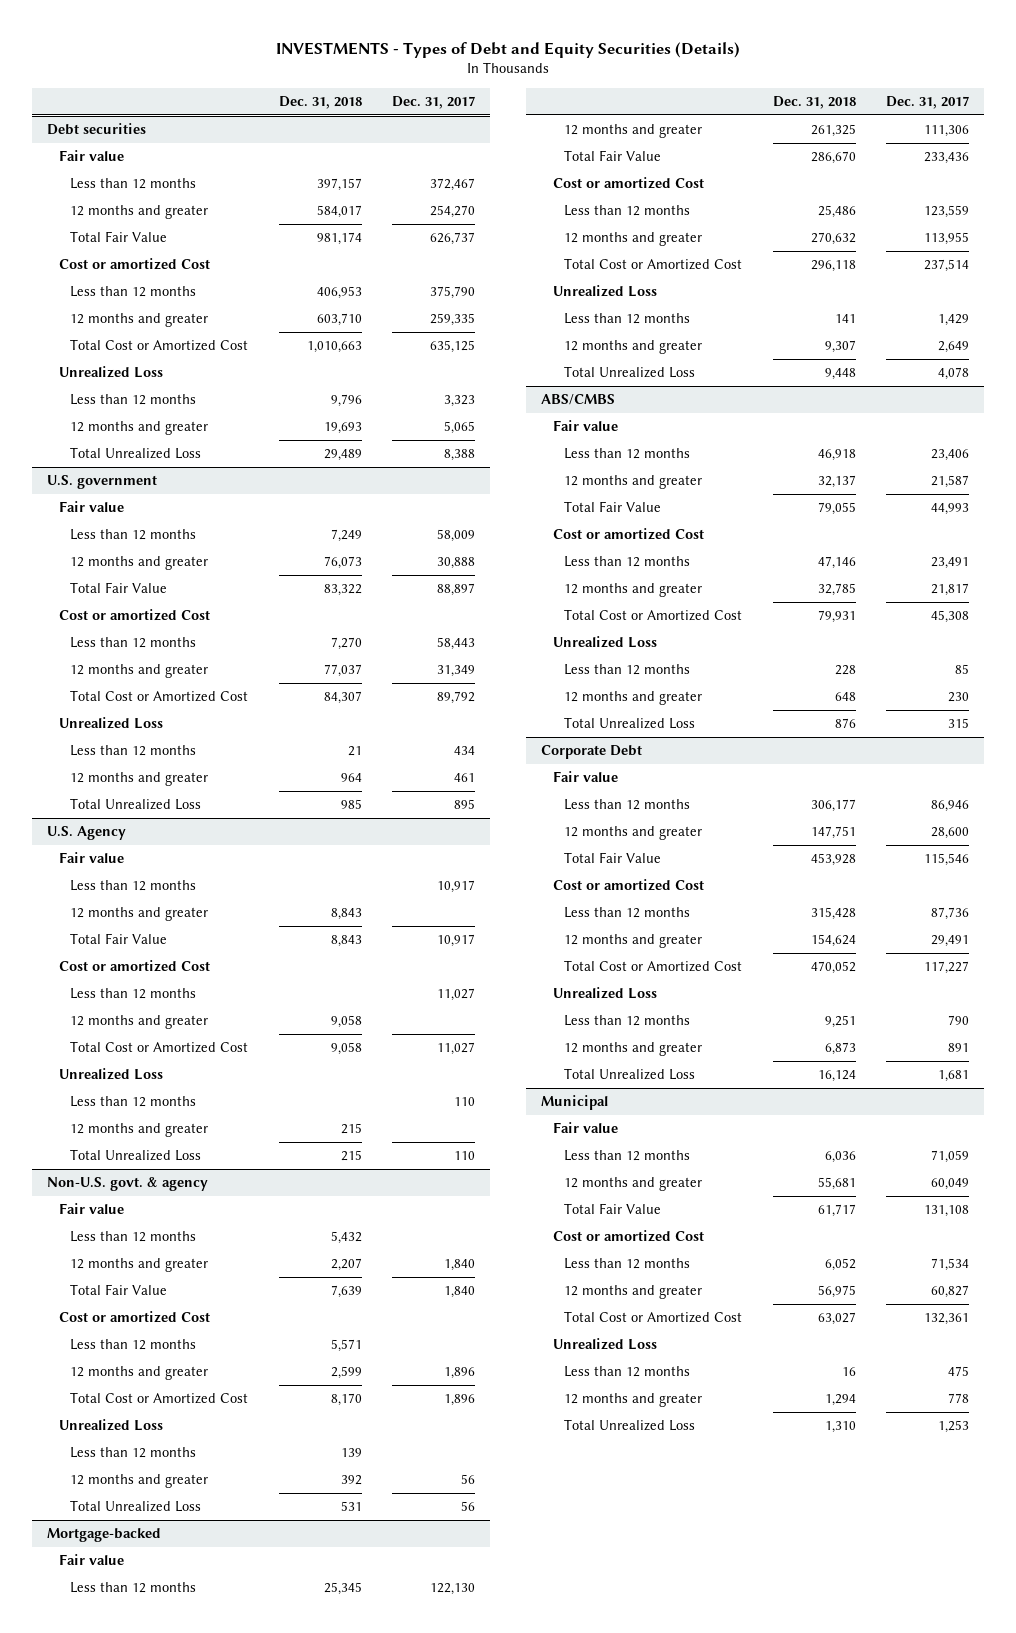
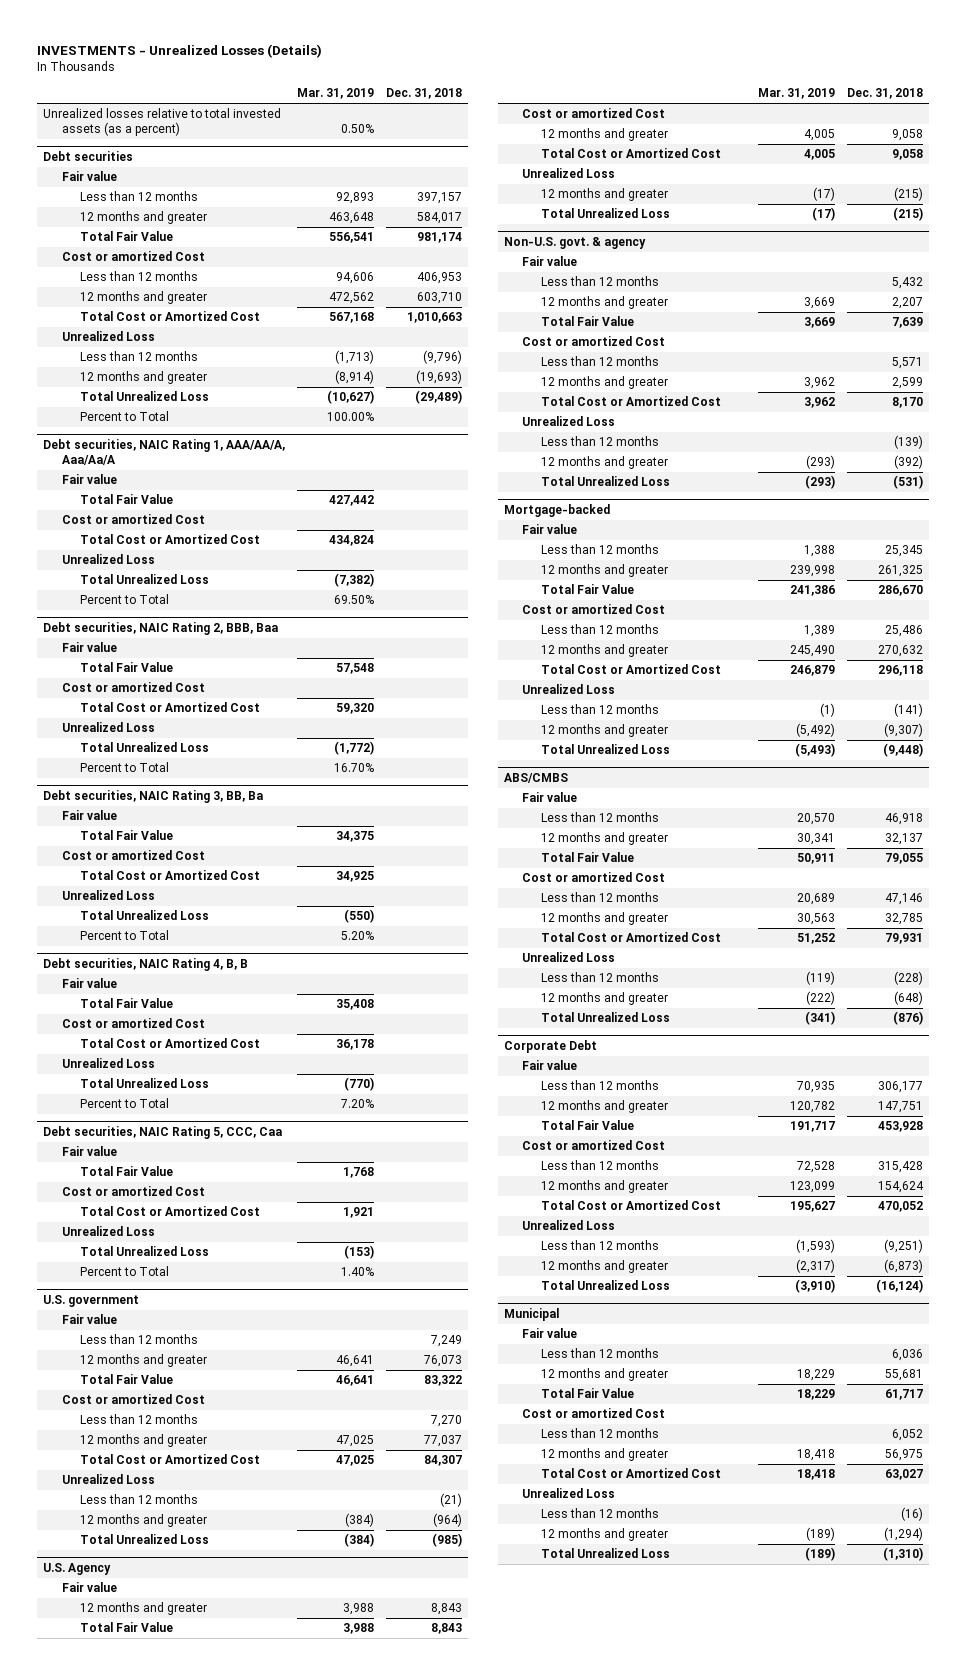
[275,42,740,59] INVESTMENTS - Types of Debt and Equity Securities (Details) -> [36,44,322,59] INVESTMENTS - Unrealized Losses (Details)
[391,95,475,109] Dec. 31, 2017 -> none
none -> [296,88,374,100] Mar. 31, 2019
none -> [42,108,281,137] Unrealized losses relative to total invested assets (as a percent)
[330,394,362,408] 9,796 -> [422,350,462,365] (9,796)
[323,422,362,435] 19,693 -> [415,370,462,385] (19,693)
[323,449,362,462] 29,489 -> [414,390,462,405] (29,489)
none -> [80,411,170,422] Percent to Total
none -> [42,438,285,465] Debt securities, NAIC Rating 1, AAA/AA/A, Aaa/Aa/A
none -> [61,474,117,485] Fair value
none -> [80,494,174,505] Total Fair Value
none -> [61,514,205,525] Cost or amortized Cost
none -> [80,534,261,545] Total Cost or Amortized Cost
none -> [61,554,155,565] Unrealized Loss
none -> [80,574,210,585] Total Unrealized Loss
none -> [80,594,170,605] Percent to Total
none -> [42,621,278,635] Debt securities, NAIC Rating 2, BBB, Baa
none -> [61,642,117,653] Fair value
none -> [80,662,174,673] Total Fair Value
none -> [61,682,205,693] Cost or amortized Cost
none -> [80,702,261,713] Total Cost or Amortized Cost
none -> [61,722,155,733] Unrealized Loss
none -> [80,742,210,753] Total Unrealized Loss
none -> [80,762,170,773] Percent to Total
none -> [42,789,263,803] Debt securities, NAIC Rating 3, BB, Ba
none -> [61,810,117,821] Fair value
none -> [80,830,174,841] Total Fair Value
none -> [61,850,205,861] Cost or amortized Cost
none -> [80,870,261,881] Total Cost or Amortized Cost
none -> [61,890,155,901] Unrealized Loss
none -> [80,910,210,921] Total Unrealized Loss
none -> [80,930,170,941] Percent to Total
none -> [42,957,248,971] Debt securities, NAIC Rating 4, B, B
none -> [61,978,117,989] Fair value
none -> [80,998,174,1009] Total Fair Value
none -> [61,1018,205,1029] Cost or amortized Cost
none -> [80,1038,261,1049] Total Cost or Amortized Cost
none -> [61,1058,155,1069] Unrealized Loss
none -> [80,1078,210,1089] Total Unrealized Loss
none -> [80,1098,170,1109] Percent to Total
none -> [42,1125,282,1139] Debt securities, NAIC Rating 5, CCC, Caa
none -> [61,1146,117,1157] Fair value
none -> [80,1166,174,1177] Total Fair Value
none -> [61,1186,205,1197] Cost or amortized Cost
none -> [80,1206,261,1217] Total Cost or Amortized Cost
none -> [61,1226,155,1237] Unrealized Loss
none -> [80,1246,210,1257] Total Unrealized Loss
none -> [80,1266,170,1277] Percent to Total
[347,746,362,757] 21 -> [439,1493,462,1508] (21)
[340,773,362,783] 964 -> [432,1513,462,1528] (964)
[340,799,362,810] 985 -> [431,1533,462,1548] (985)
[70,880,197,892] Less than 12 months -> none
[70,988,197,1000] Less than 12 months -> none
[70,1096,197,1108] Less than 12 months -> none
[340,1123,362,1135] 215 -> [893,187,923,202] (215)
[340,1150,362,1162] 215 -> [892,207,923,222] (215)
[340,1448,362,1458] 139 -> [893,435,923,450] (139)
[340,1475,362,1486] 392 -> [893,455,923,470] (392)
[340,1501,362,1512] 531 -> [892,475,923,490] (531)
[834,314,856,324] 141 -> [893,703,923,718] (141)
[824,340,856,354] 9,307 -> [883,723,923,738] (9,307)
[824,368,856,381] 9,448 -> [882,743,923,758] (9,448)
[834,665,856,676] 228 -> [893,971,923,986] (228)
[834,692,856,702] 648 -> [893,991,923,1006] (648)
[834,718,856,729] 876 -> [892,1011,923,1026] (876)
[824,1015,856,1029] 9,251 -> [883,1239,923,1254] (9,251)
[824,1042,856,1056] 6,873 -> [883,1259,923,1274] (6,873)
[817,1070,856,1083] 16,124 -> [875,1279,923,1294] (16,124)
[841,1367,856,1377] 16 -> [900,1507,923,1522] (16)
[824,1394,856,1407] 1,294 -> [883,1527,923,1542] (1,294)
[824,1421,856,1434] 1,310 -> [882,1547,923,1562] (1,310)

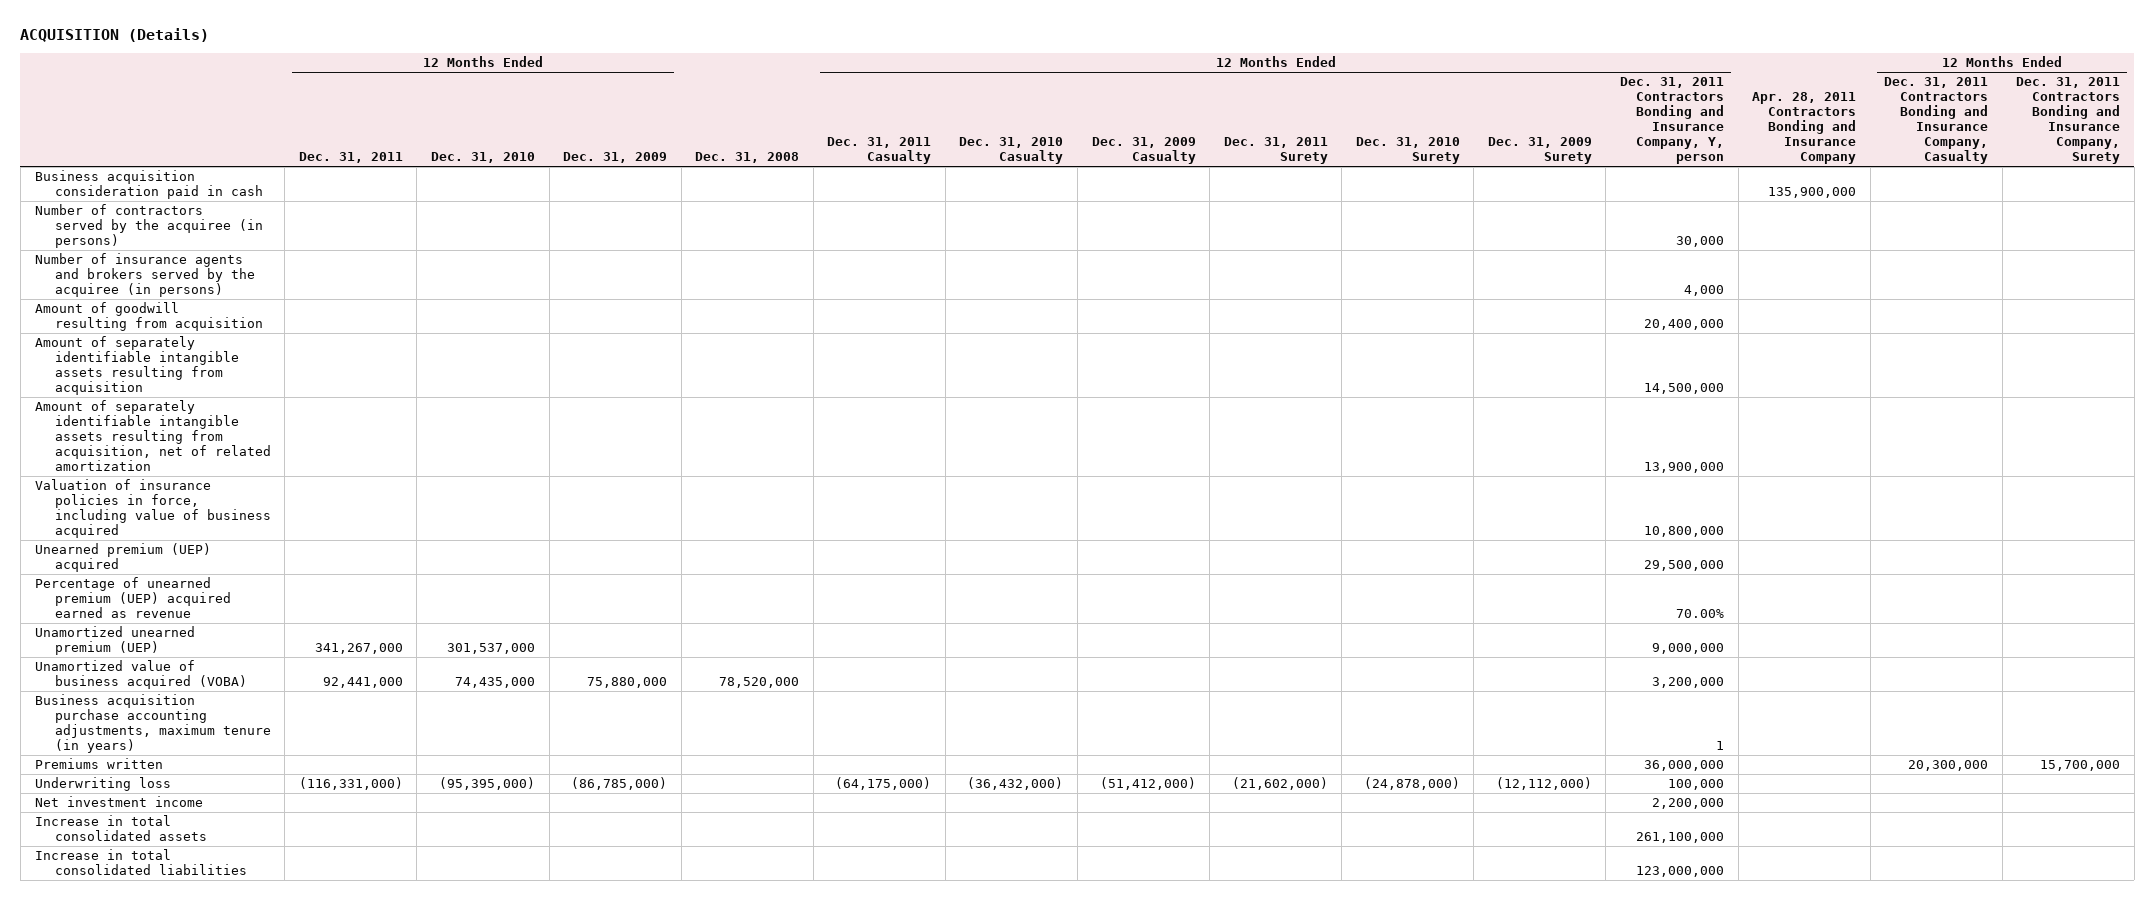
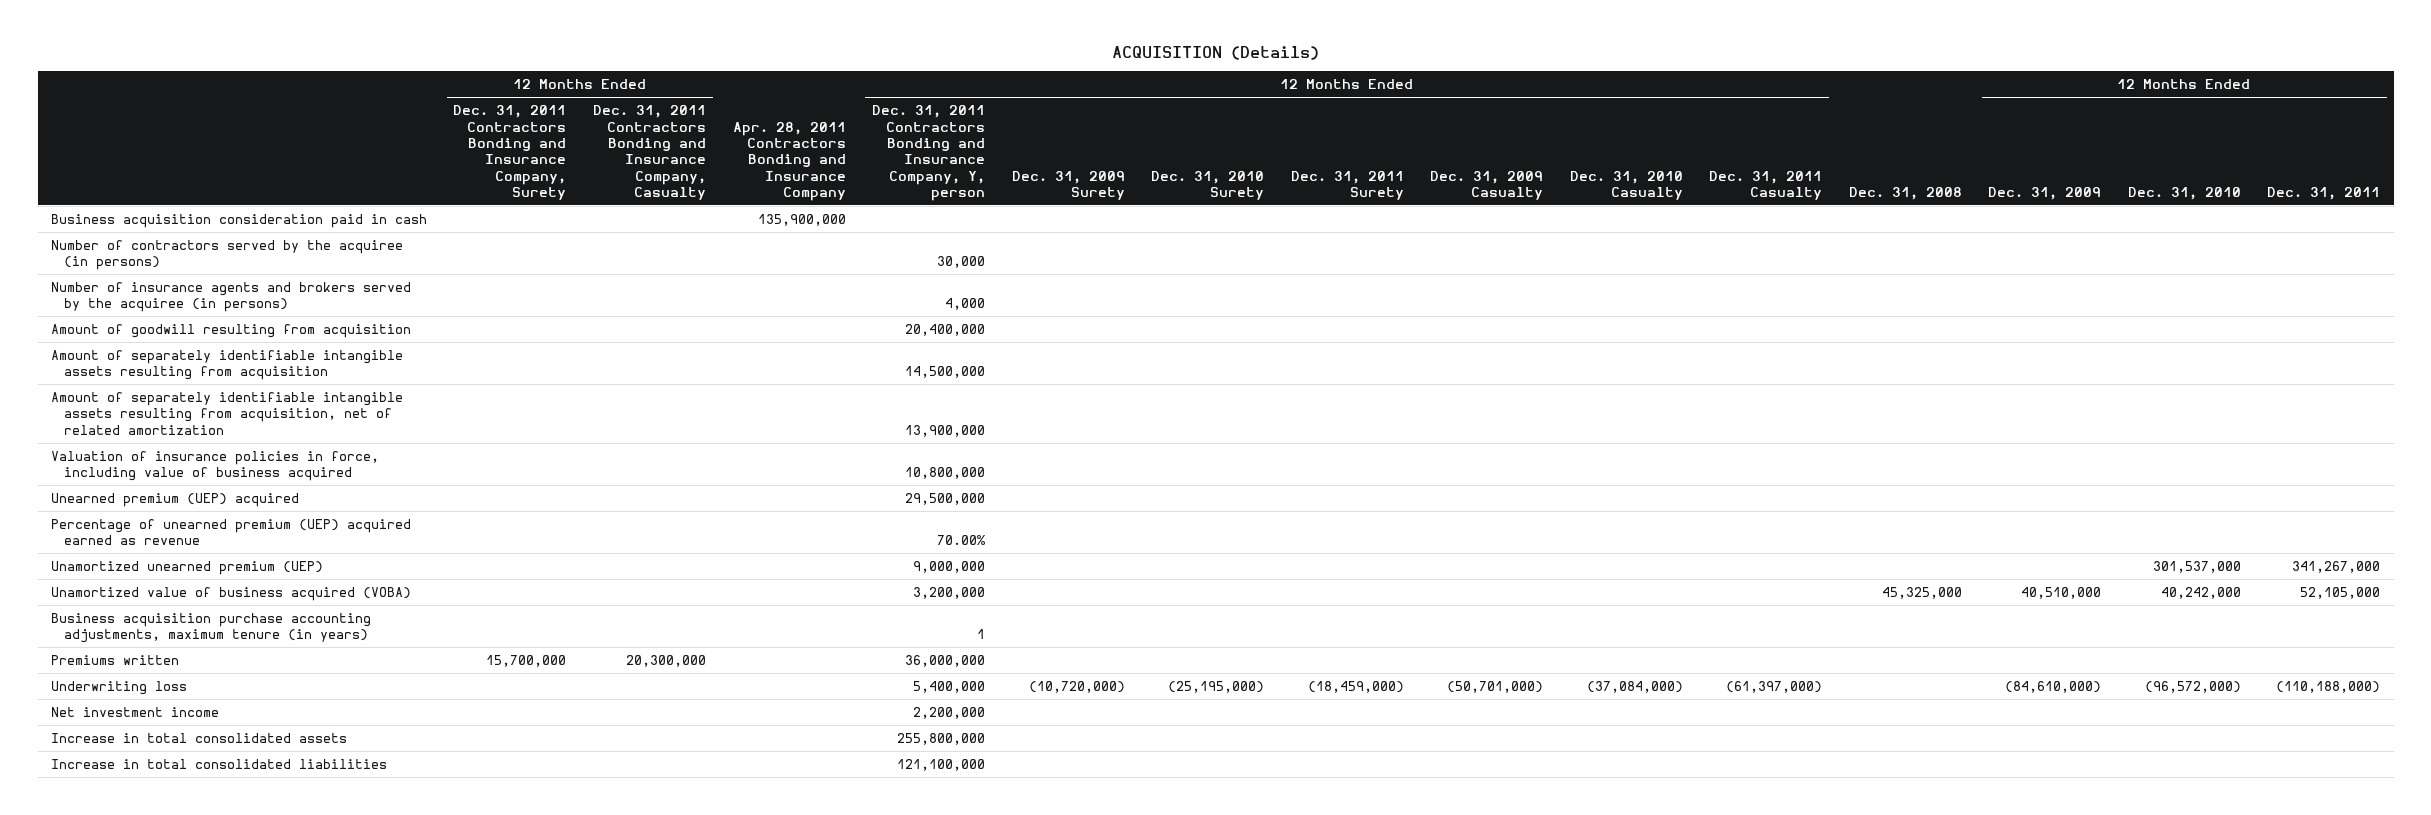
[322,677,403,689] 92,441,000 -> [2300,587,2381,600] 52,105,000
[454,677,535,689] 74,435,000 -> [2160,587,2241,600] 40,242,000
[587,677,668,689] 75,880,000 -> [2021,587,2102,600] 40,510,000
[719,677,800,689] 78,520,000 -> [1881,587,1962,600] 45,325,000
[298,777,403,791] (116,331,000) -> [2276,681,2381,694] (110,188,000)
[438,777,535,791] (95,395,000) -> [2144,681,2241,694] (96,572,000)
[571,777,668,791] (86,785,000) -> [2005,681,2102,694] (84,610,000)
[835,777,932,791] (64,175,000) -> [1726,681,1823,694] (61,397,000)
[967,777,1064,791] (36,432,000) -> [1586,681,1683,694] (37,084,000)
[1099,777,1196,791] (51,412,000) -> [1447,681,1544,694] (50,701,000)
[1231,777,1328,791] (21,602,000) -> [1307,681,1404,694] (18,459,000)
[1363,777,1460,791] (24,878,000) -> [1168,681,1265,694] (25,195,000)
[1495,777,1592,791] (12,112,000) -> [1028,681,1125,694] (10,720,000)
[1668,779,1725,791] 100,000 -> [913,681,986,694] 5,400,000
[1636,832,1725,844] 261,100,000 -> [897,733,986,746] 255,800,000
[1636,866,1725,878] 123,000,000 -> [897,759,986,772] 121,100,000

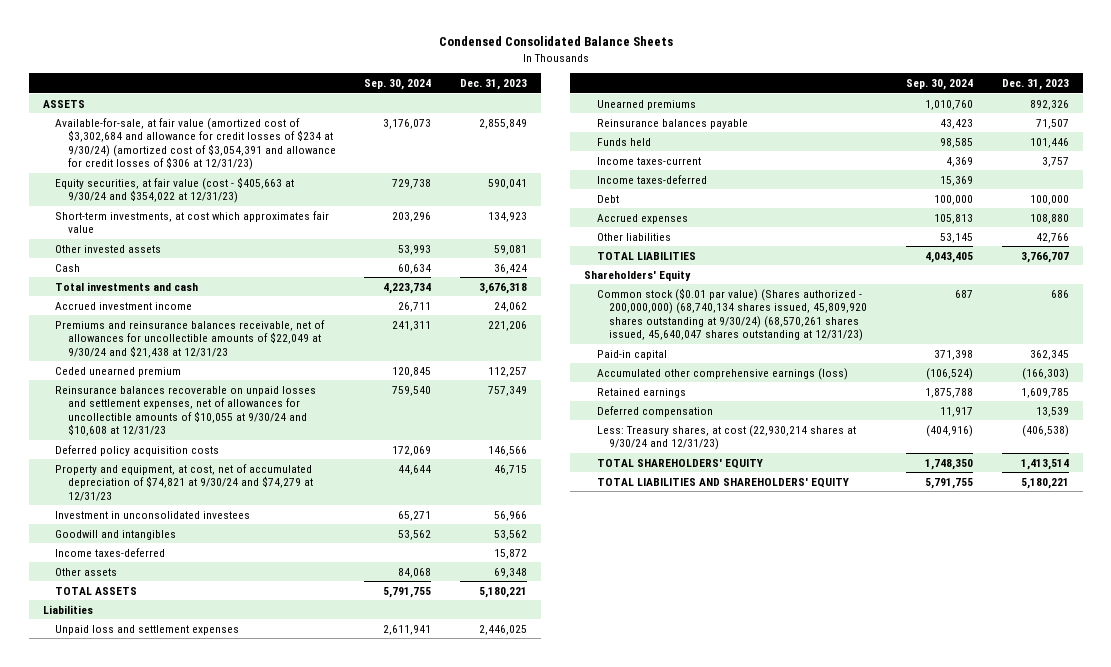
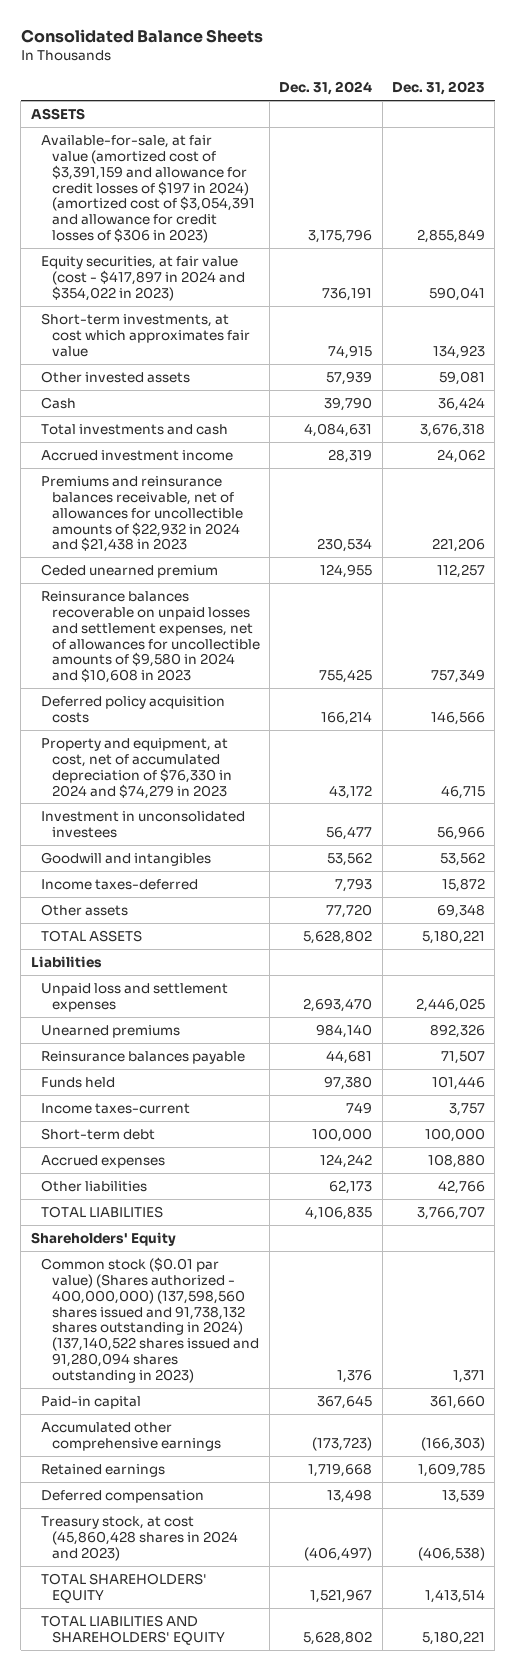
[438,36,673,47] Condensed Consolidated Balance Sheets -> [20,28,263,43] Consolidated Balance Sheets
[364,79,432,91] Sep. 30, 2024 -> none
none -> [279,81,373,96] Dec. 31, 2024
[55,117,336,171] Available-for-sale, at fair value (amortized cost of $3,302,684 and allowance for credit losses of $234 at 9/30/24) (amortized cost of $3,054,391 and allowance for credit losses of $306 at 12/31/23) -> [41,134,255,244] Available-for-sale, at fair value (amortized cost of $3,391,159 and allowance for credit losses of $197 in 2024) (amortized cost of $3,054,391 and allowance for credit losses of $306 in 2023)
[55,176,295,204] Equity securities, at fair value (cost - $405,663 at 9/30/24 and $354,022 at 12/31/23) -> [41,255,245,301] Equity securities, at fair value (cost - $417,897 in 2024 and $354,022 in 2023)
[55,319,326,358] Premiums and reinsurance balances receivable, net of allowances for uncollectible amounts of $22,049 at 9/30/24 and $21,438 at 12/31/23 -> [41,475,243,553] Premiums and reinsurance balances receivable, net of allowances for uncollectible amounts of $22,932 in 2024 and $21,438 in 2023
[55,385,317,437] Reinsurance balances recoverable on unpaid losses and settlement expenses, net of allowances for uncollectible amounts of $10,055 at 9/30/24 and $10,608 at 12/31/23 -> [41,590,260,684] Reinsurance balances recoverable on unpaid losses and settlement expenses, net of allowances for uncollectible amounts of $9,580 in 2024 and $10,608 in 2023
[55,463,313,501] Property and equipment, at cost, net of accumulated depreciation of $74,821 at 9/30/24 and $74,279 at 12/31/23 -> [41,737,232,799] Property and equipment, at cost, net of accumulated depreciation of $76,330 in 2024 and $74,279 in 2023
[596,174,707,184] Income taxes-deferred -> none
[596,194,619,203] Debt -> none
none -> [41,1127,156,1140] Short-term debt
[596,287,868,342] Common stock ($0.01 par value) (Shares authorized - 200,000,000) (68,740,134 shares issued, 45,809,920 shares outstanding at 9/30/24) (68,570,261 shares issued, 45,640,047 shares outstanding at 12/31/23) -> [41,1256,259,1383] Common stock ($0.01 par value) (Shares authorized - 400,000,000) (137,598,560 shares issued and 91,738,132 shares outstanding in 2024) (137,140,522 shares issued and 91,280,094 shares outstanding in 2023)
[1050,289,1069,298] 686 -> [453,1369,486,1383] 1,371
[1029,349,1069,360] 362,345 -> [430,1394,486,1409] 361,660
[596,367,848,380] Accumulated other comprehensive earnings (loss) -> [41,1421,221,1451] Accumulated other comprehensive earnings
[596,424,856,451] Less: Treasury shares, at cost (22,930,214 shares at 9/30/24 and 12/31/23) -> [41,1515,238,1561] Treasury stock, at cost (45,860,428 shares in 2024 and 2023)

